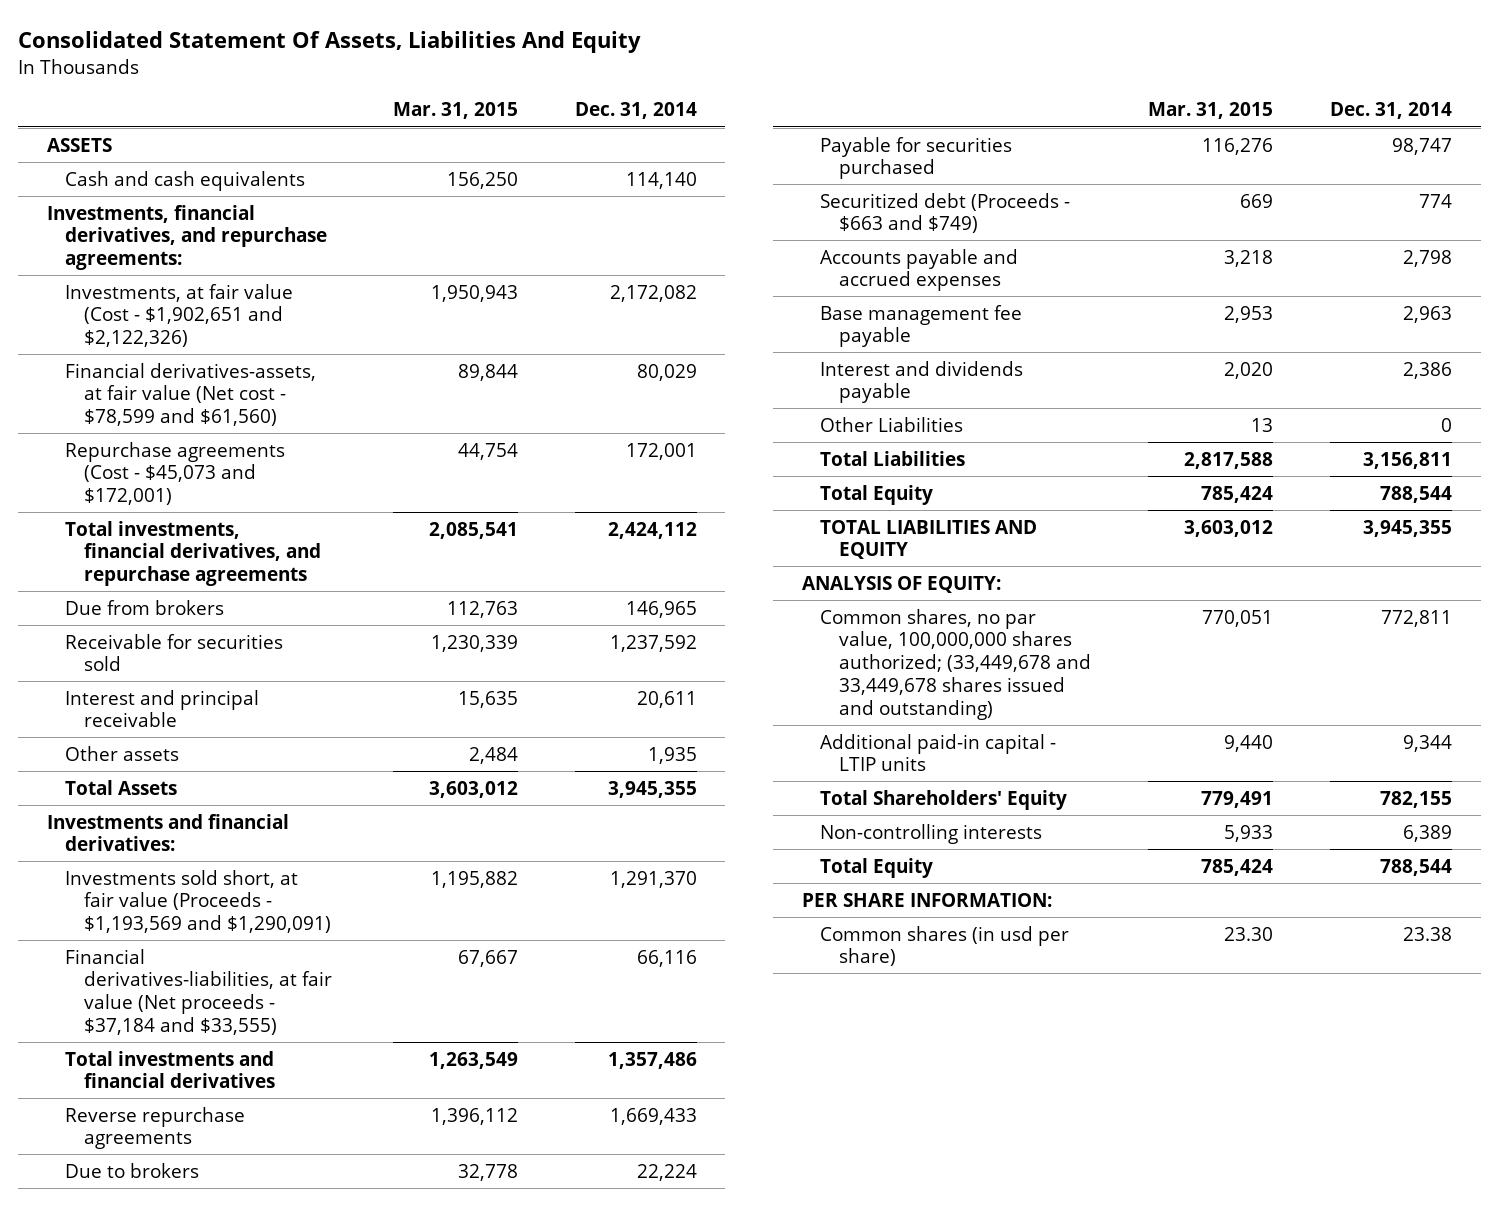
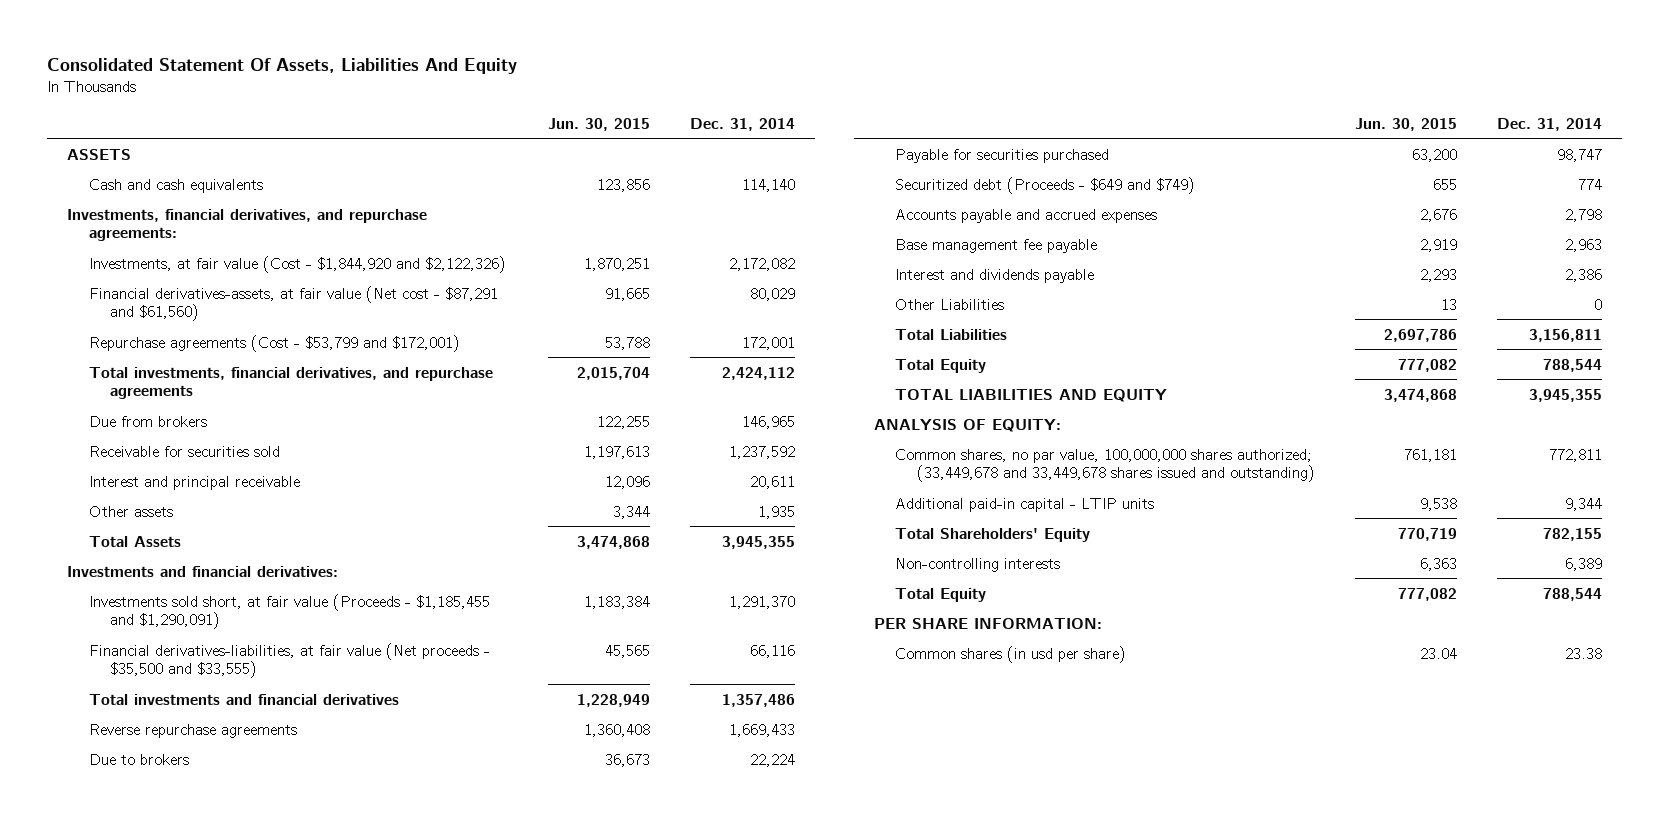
[392,102,518,120] Mar. 31, 2015 -> none
none -> [548,117,651,131] Jun. 30, 2015
[65,283,294,348] Investments, at fair value (Cost - $1,902,651 and $2,122,326) -> [88,255,506,273] Investments, at fair value (Cost - $1,844,920 and $2,122,326)
[65,362,317,427] Financial derivatives-assets, at fair value (Net cost - $78,599 and $61,560) -> [88,285,498,322] Financial derivatives-assets, at fair value (Net cost - $87,291 and $61,560)
[65,441,286,506] Repurchase agreements (Cost - $45,073 and $172,001) -> [88,334,460,352] Repurchase agreements (Cost - $53,799 and $172,001)
[65,869,331,934] Investments sold short, at fair value (Proceeds - $1,193,569 and $1,290,091) -> [88,593,490,630] Investments sold short, at fair value (Proceeds - $1,185,455 and $1,290,091)
[65,948,332,1035] Financial derivatives-liabilities, at fair value (Net proceeds - $37,184 and $33,555) -> [88,642,490,679] Financial derivatives-liabilities, at fair value (Net proceeds - $35,500 and $33,555)
[820,192,1071,234] Securitized debt (Proceeds - $663 and $749) -> [895,176,1196,194] Securitized debt (Proceeds - $649 and $749)

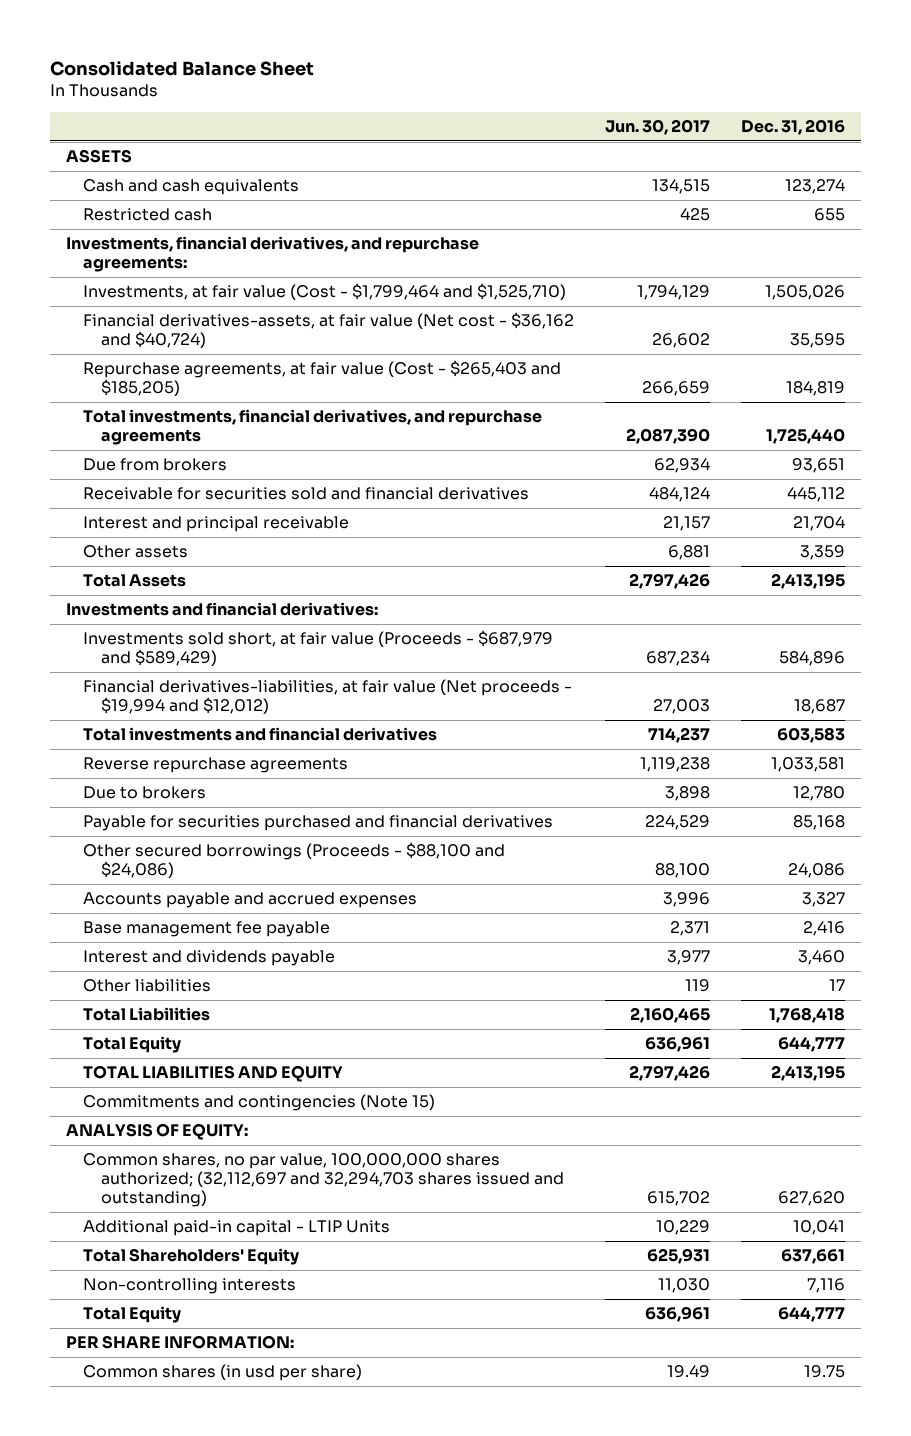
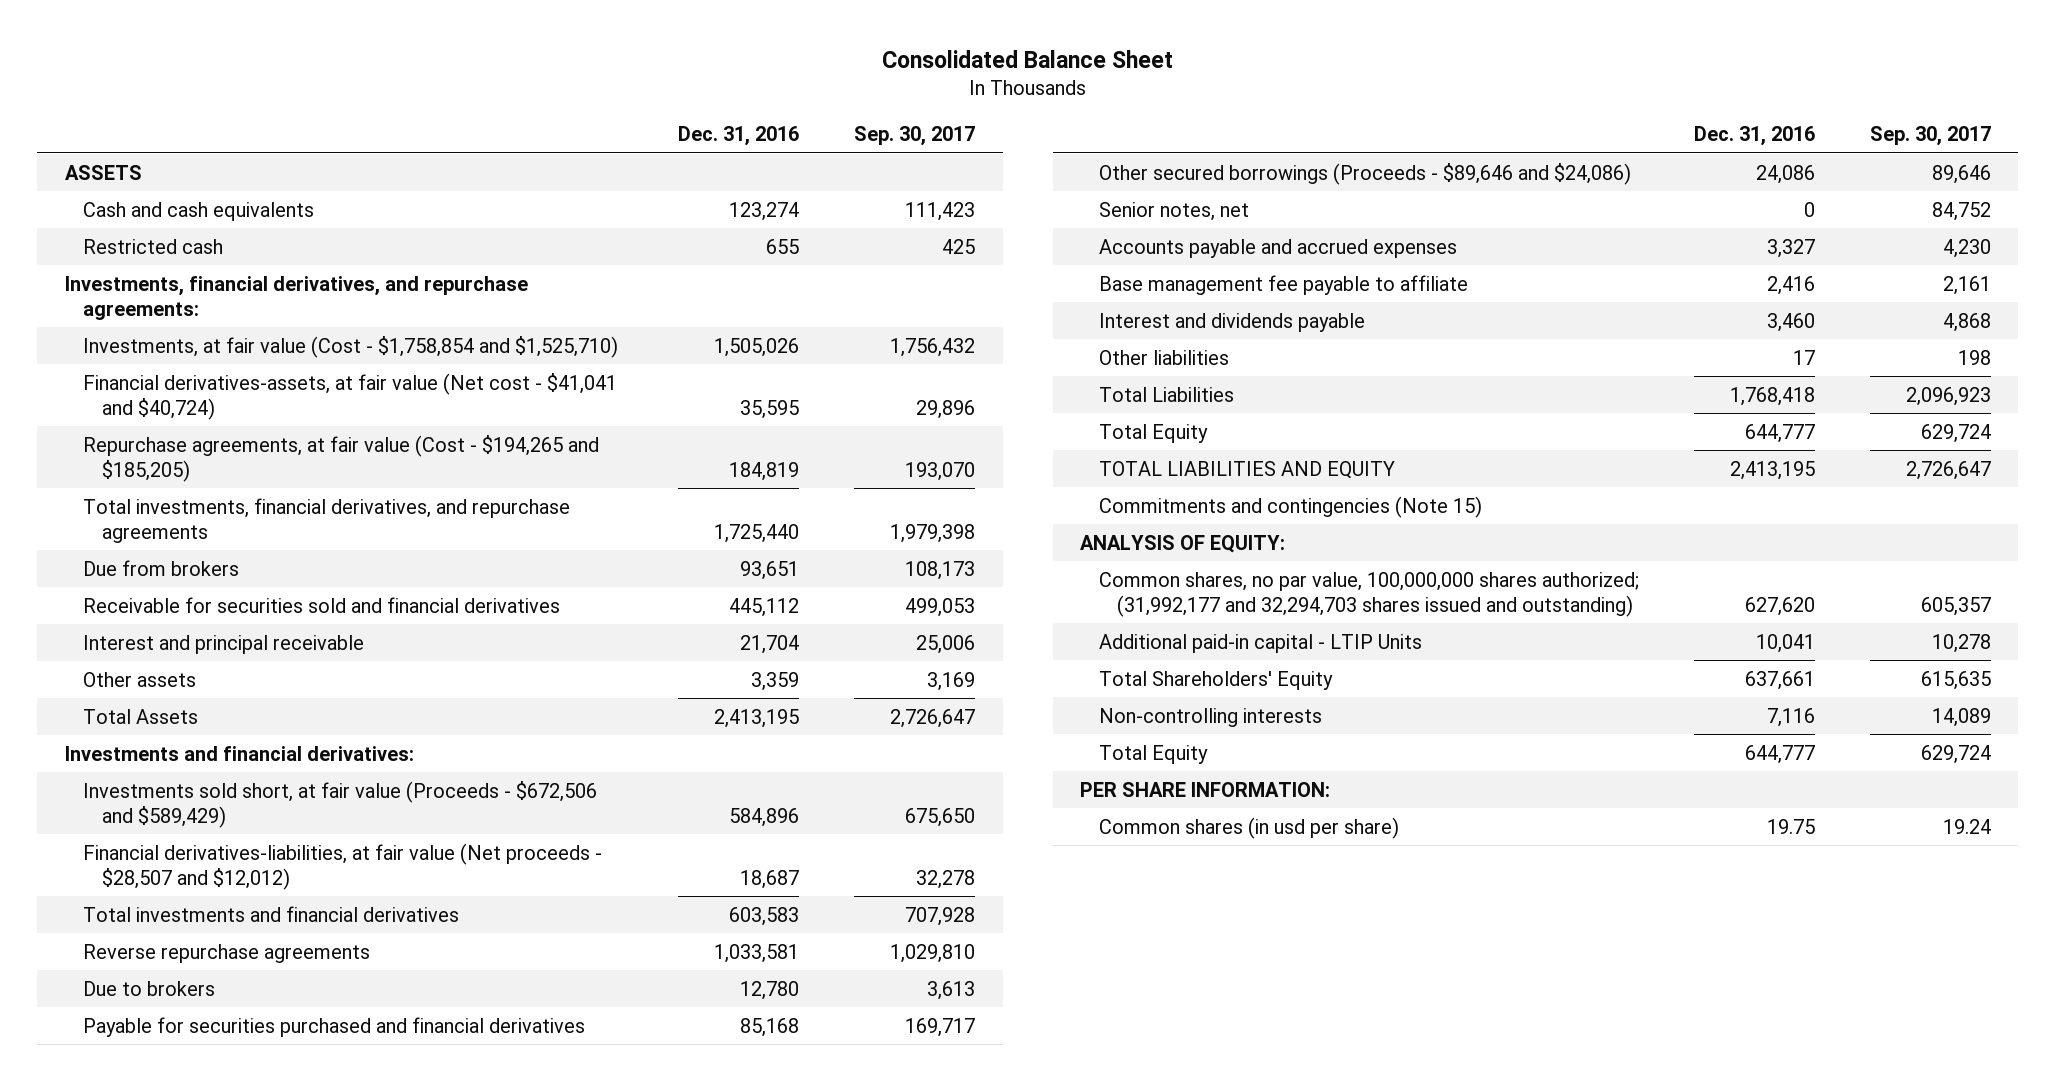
[605,119,711,136] Jun. 30, 2017 -> none
none -> [854,126,976,147] Sep. 30, 2017
[83,283,567,301] Investments, at fair value (Cost - $1,799,464 and $1,525,710) -> [83,335,619,358] Investments, at fair value (Cost - $1,758,854 and $1,525,710)
[83,312,575,349] Financial derivatives-assets, at fair value (Net cost - $36,162 and $40,724) -> [83,372,618,420] Financial derivatives-assets, at fair value (Net cost - $41,041 and $40,724)
[83,360,562,397] Repurchase agreements, at fair value (Cost - $265,403 and $185,205) -> [83,434,600,482] Repurchase agreements, at fair value (Cost - $194,265 and $185,205)
[83,630,554,667] Investments sold short, at fair value (Proceeds - $687,979 and $589,429) -> [83,780,598,828] Investments sold short, at fair value (Proceeds - $672,506 and $589,429)
[83,679,573,715] Financial derivatives-liabilities, at fair value (Net proceeds - $19,994 and $12,012) -> [83,842,603,890] Financial derivatives-liabilities, at fair value (Net proceeds - $28,507 and $12,012)
[83,842,506,879] Other secured borrowings (Proceeds - $88,100 and $24,086) -> [1098,162,1631,185] Other secured borrowings (Proceeds - $89,646 and $24,086)
none -> [1098,201,1249,221] Senior notes, net
[83,921,331,938] Base management fee payable -> [1098,274,1468,295] Base management fee payable to affiliate
[83,1153,564,1208] Common shares, no par value, 100,000,000 shares authorized; (32,112,697 and 32,294,703 shares issued and outstanding) -> [1098,571,1639,617] Common shares, no par value, 100,000,000 shares authorized; (31,992,177 and 32,294,703 shares issued and outstanding)

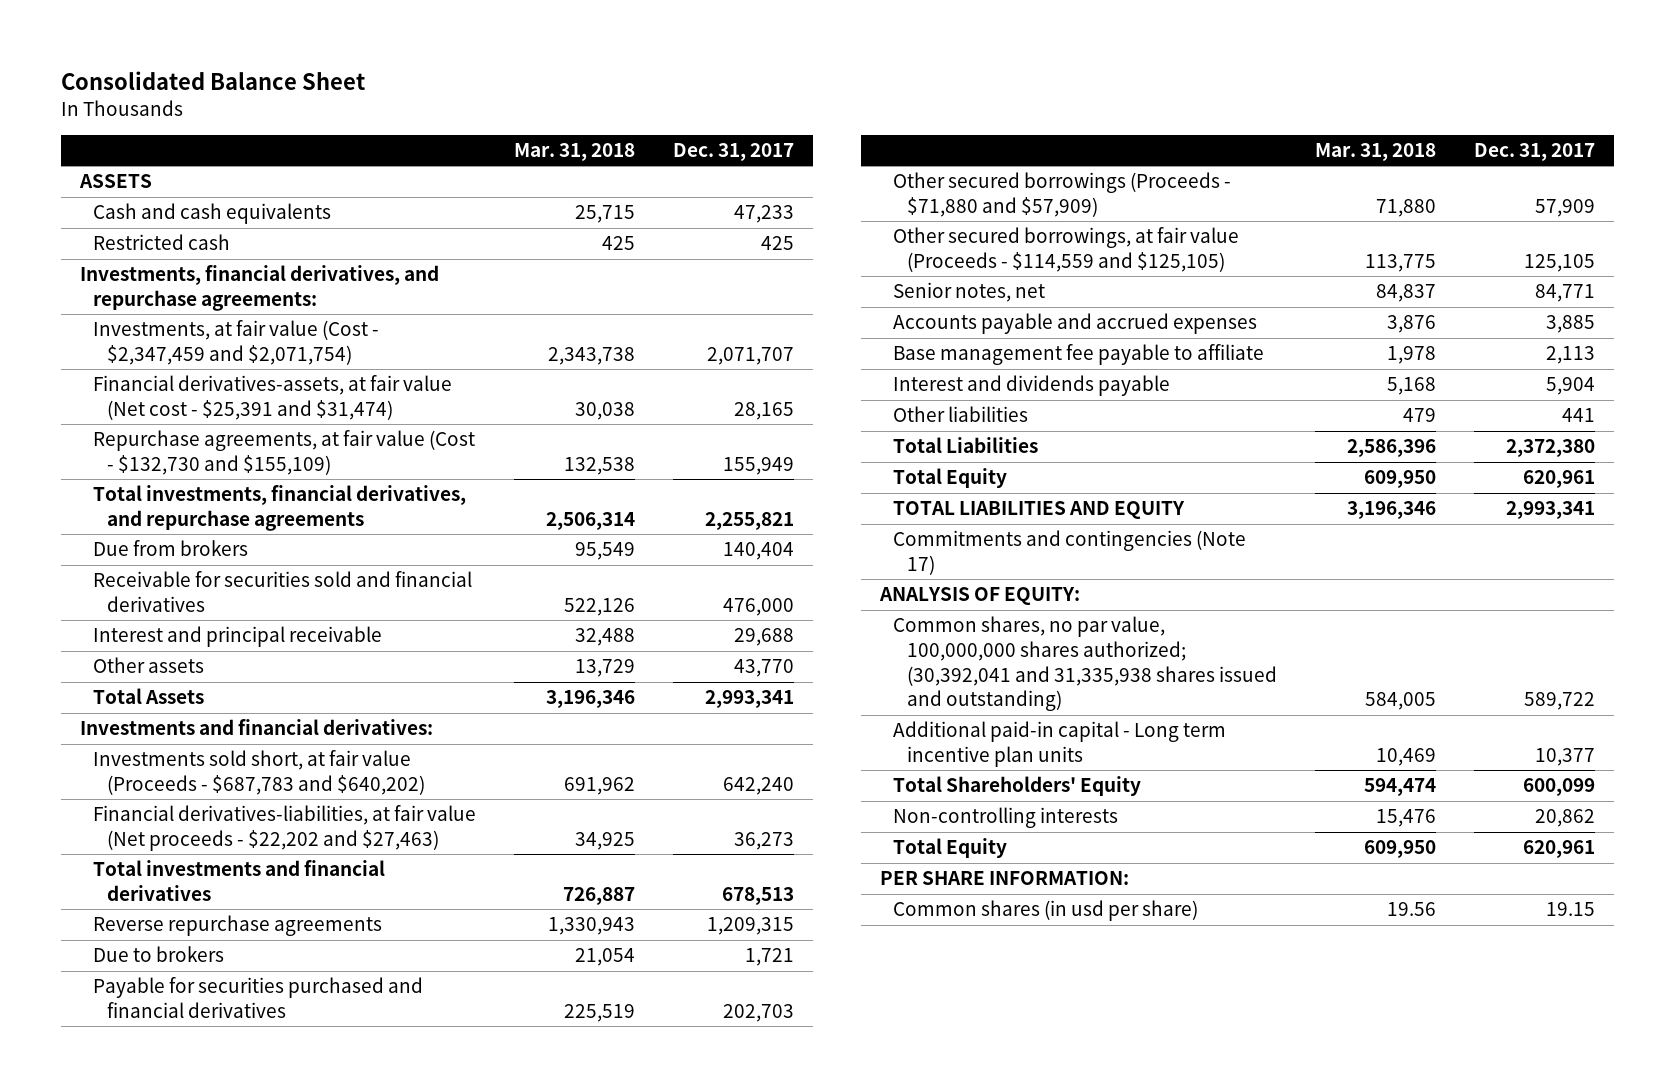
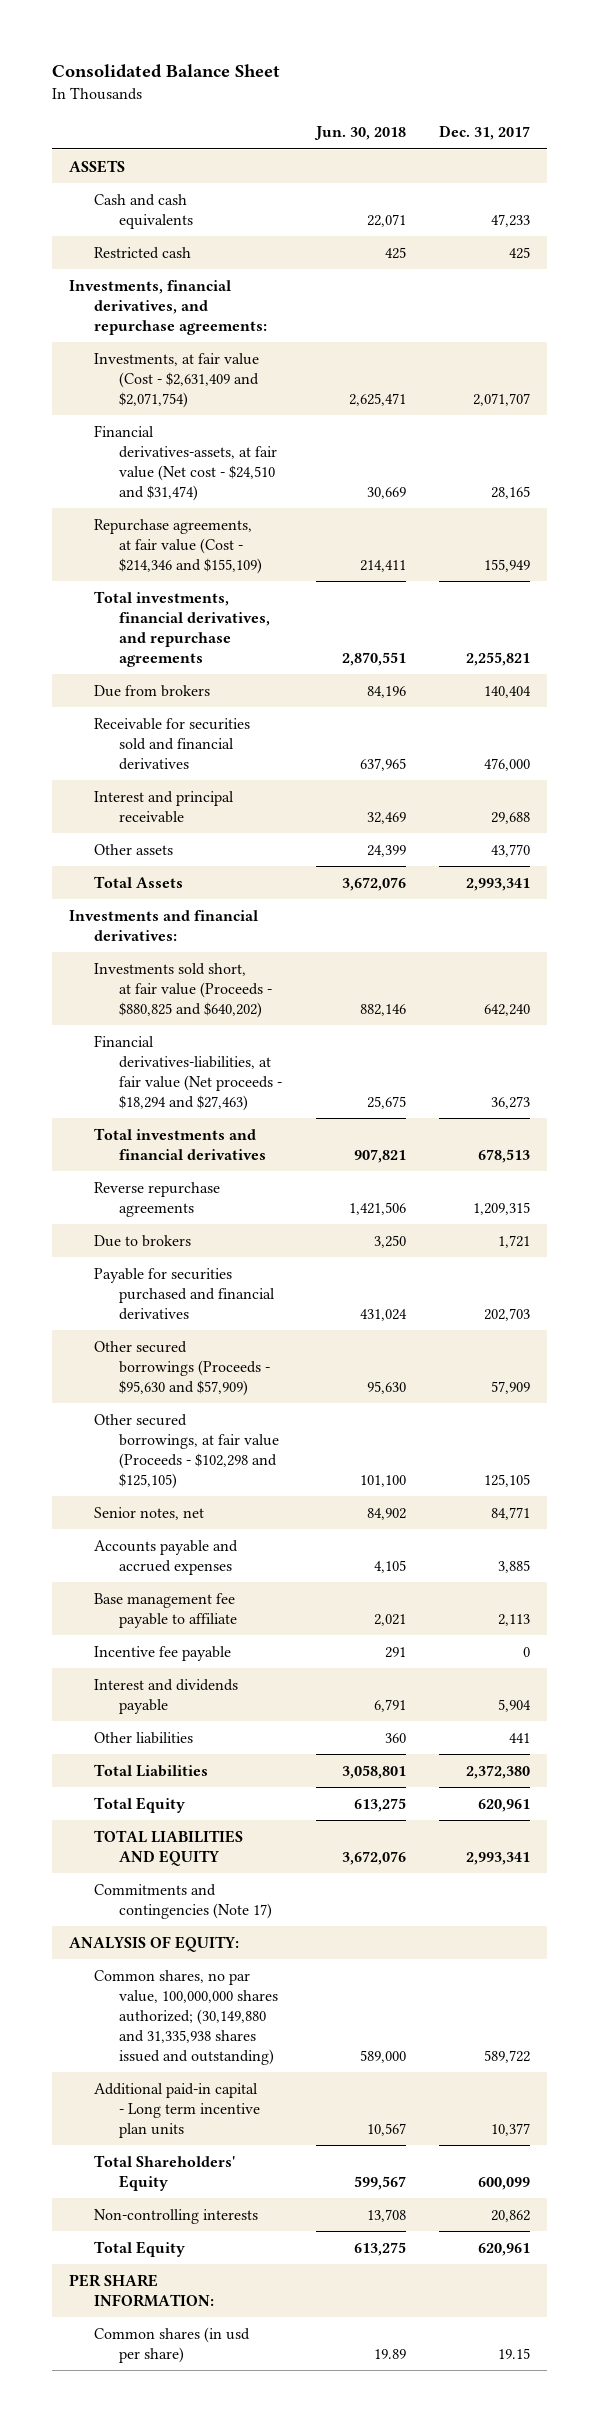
[514,143,636,162] Mar. 31, 2018 -> none
none -> [313,126,406,141] Jun. 30, 2018
[93,320,380,365] Investments, at fair value (Cost - $2,347,459 and $2,071,754) -> [94,352,260,408] Investments, at fair value (Cost - $2,631,409 and $2,071,754)
[93,375,453,420] Financial derivatives-assets, at fair value (Net cost - $25,391 and $31,474) -> [94,424,278,501] Financial derivatives-assets, at fair value (Net cost - $24,510 and $31,474)
[93,430,476,475] Repurchase agreements, at fair value (Cost - $132,730 and $155,109) -> [94,518,263,574] Repurchase agreements, at fair value (Cost - $214,346 and $155,109)
[93,750,425,795] Investments sold short, at fair value (Proceeds - $687,783 and $640,202) -> [94,962,273,1018] Investments sold short, at fair value (Proceeds - $880,825 and $640,202)
[93,805,477,851] Financial derivatives-liabilities, at fair value (Net proceeds - $22,202 and $27,463) -> [94,1034,283,1111] Financial derivatives-liabilities, at fair value (Net proceeds - $18,294 and $27,463)
[893,172,1232,217] Other secured borrowings (Proceeds - $71,880 and $57,909) -> [94,1340,271,1396] Other secured borrowings (Proceeds - $95,630 and $57,909)
[893,227,1240,272] Other secured borrowings, at fair value (Proceeds - $114,559 and $125,105) -> [94,1413,280,1489] Other secured borrowings, at fair value (Proceeds - $102,298 and $125,105)
none -> [94,1645,232,1661] Incentive fee payable
[893,616,1277,712] Common shares, no par value, 100,000,000 shares authorized; (30,392,041 and 31,335,938 shares issued and outstanding) -> [94,1969,279,2065] Common shares, no par value, 100,000,000 shares authorized; (30,149,880 and 31,335,938 shares issued and outstanding)

